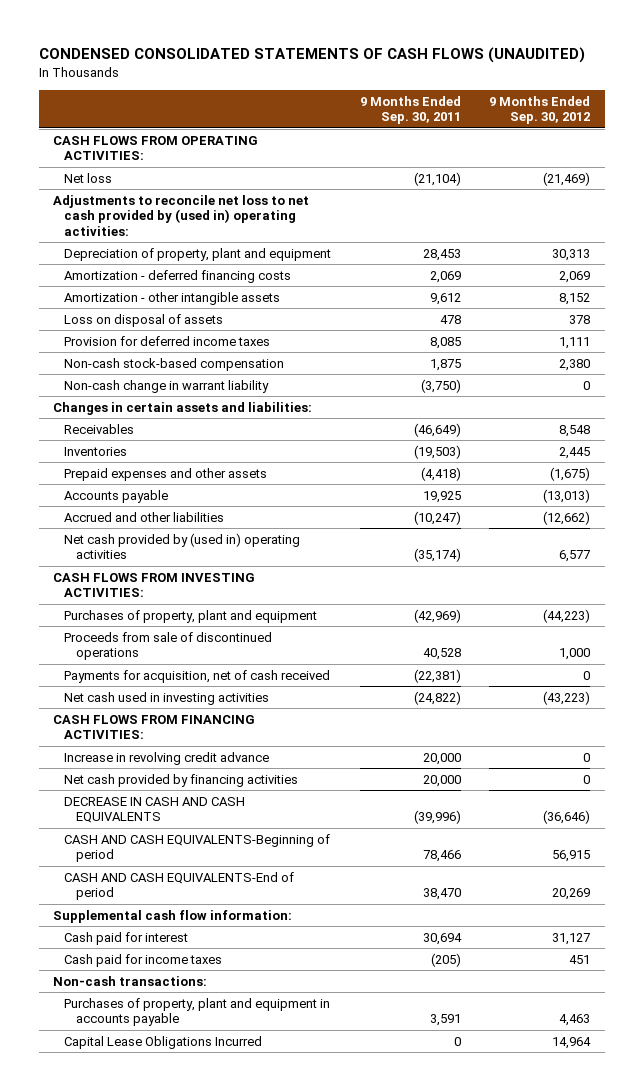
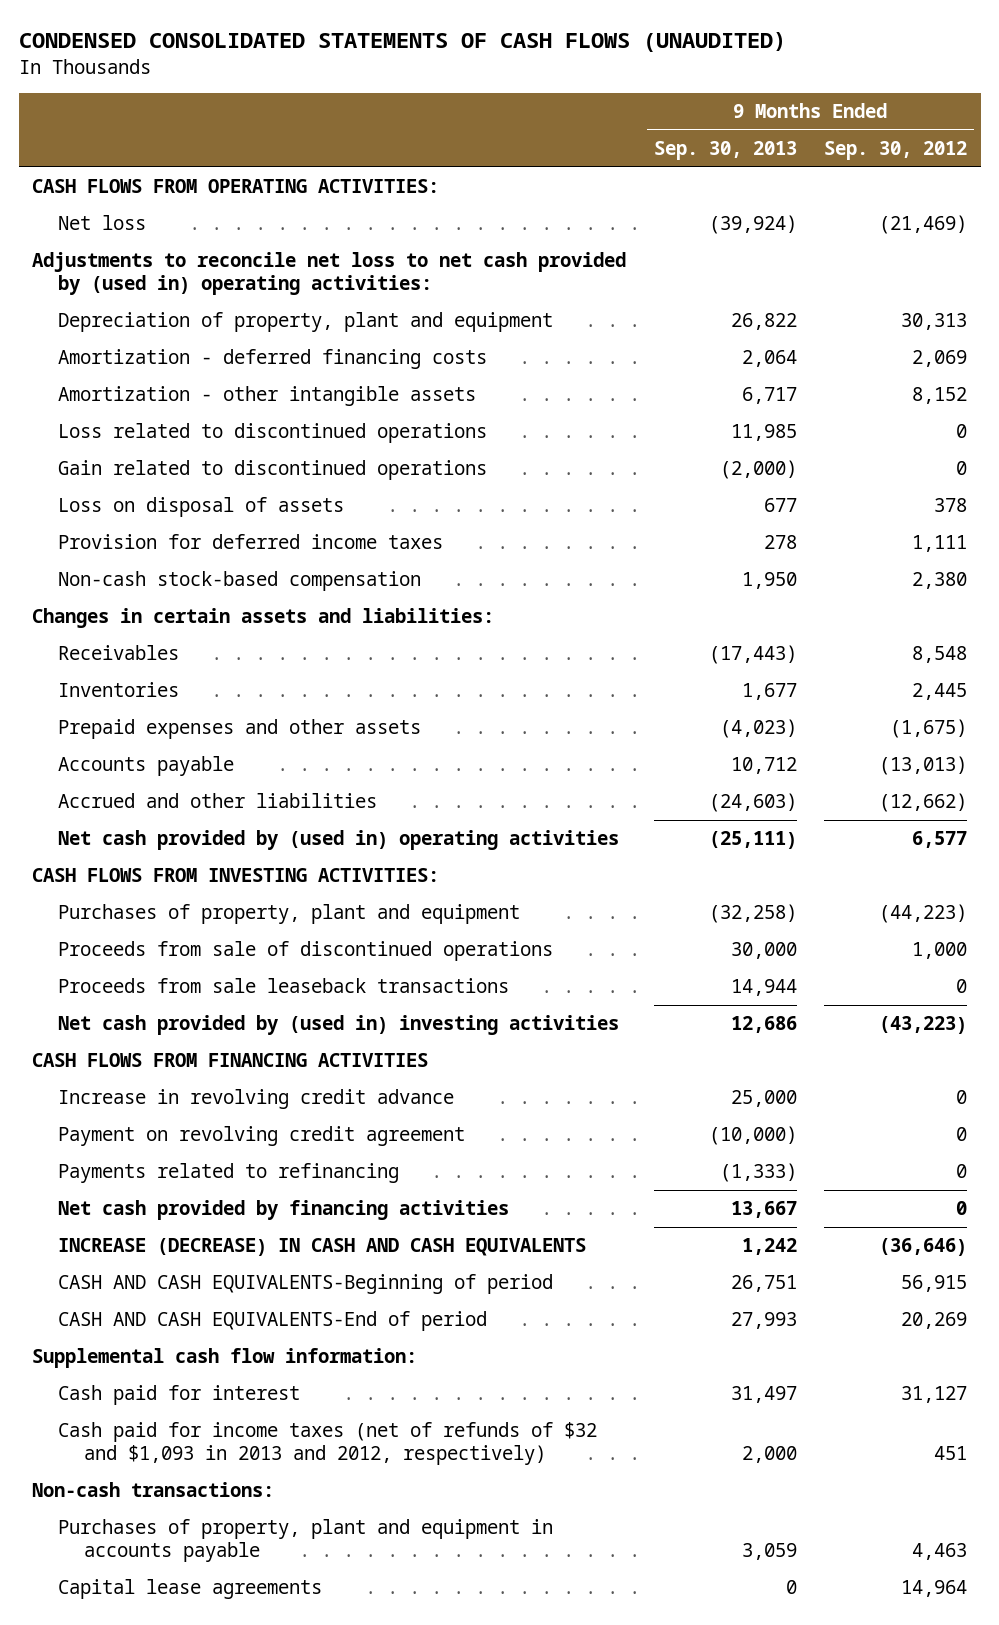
[359,95,461,125] 9 Months Ended Sep. 30, 2011 -> none
none -> [653,141,797,161] Sep. 30, 2013
none -> [58,423,488,444] Loss related to discontinued operations
none -> [58,460,488,481] Gain related to discontinued operations
[64,379,270,393] Non-cash change in warrant liability -> none
[64,669,331,683] Payments for acquisition, net of cash received -> none
none -> [58,978,510,994] Proceeds from sale leaseback transactions
[64,691,270,705] Net cash used in investing activities -> [58,1015,620,1036] Net cash provided by (used in) investing activities
[53,714,256,740] CASH FLOWS FROM FINANCING ACTIVITIES: -> [32,1053,429,1068] CASH FLOWS FROM FINANCING ACTIVITIES
none -> [58,1126,466,1147] Payment on revolving credit agreement
none -> [58,1163,400,1184] Payments related to refinancing
[64,796,246,824] DECREASE IN CASH AND CASH EQUIVALENTS -> [58,1238,587,1257] INCREASE (DECREASE) IN CASH AND CASH EQUIVALENTS
[64,953,223,967] Cash paid for income taxes -> [58,1422,598,1466] Cash paid for income taxes (net of refunds of $32 and $1,093 in 2013 and 2012, respectively)
[64,1035,263,1049] Capital Lease Obligations Incurred -> [58,1579,323,1600] Capital lease agreements

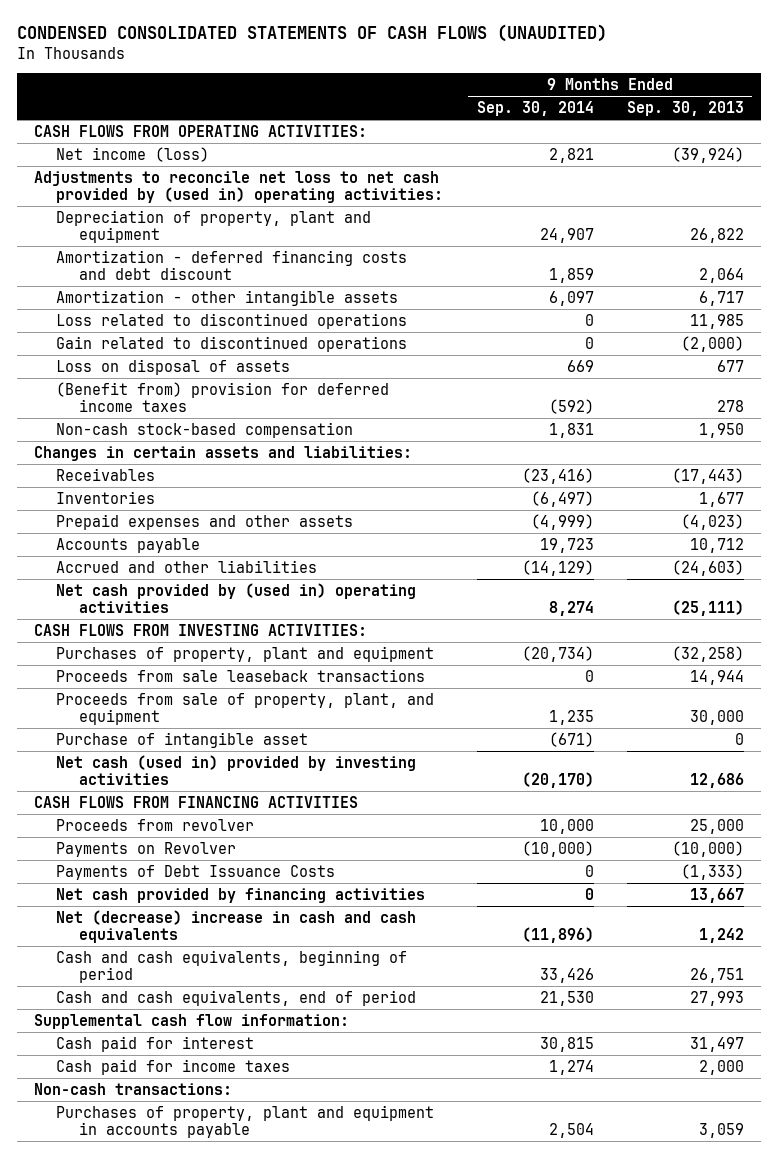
[823,141,967,161] Sep. 30, 2012 -> none
none -> [476,100,594,116] Sep. 30, 2014
[58,215,147,231] Net loss -> [56,146,210,162] Net income (loss)
[58,349,488,370] Amortization - deferred financing costs -> [56,249,408,280] Amortization - deferred financing costs and debt discount
[58,534,444,550] Provision for deferred income taxes -> [56,381,390,412] (Benefit from) provision for deferred income taxes
[58,941,554,962] Proceeds from sale of discontinued operations -> none
none -> [56,692,435,725] Proceeds from sale of property, plant, and equipment
none -> [56,731,309,748] Purchase of intangible asset
[58,1015,620,1036] Net cash provided by (used in) investing activities -> [56,754,417,785] Net cash (used in) provided by investing activities
[58,1089,455,1110] Increase in revolving credit advance -> [56,818,255,831] Proceeds from revolver
[58,1126,466,1147] Payment on revolving credit agreement -> [56,841,237,857] Payments on Revolver
[58,1163,400,1184] Payments related to refinancing -> [56,864,336,880] Payments of Debt Issuance Costs
[58,1238,587,1257] INCREASE (DECREASE) IN CASH AND CASH EQUIVALENTS -> [56,909,417,943] Net (decrease) increase in cash and cash equivalents
[58,1274,554,1295] CASH AND CASH EQUIVALENTS-Beginning of period -> [56,949,408,983] Cash and cash equivalents, beginning of period
[58,1311,488,1332] CASH AND CASH EQUIVALENTS-End of period -> [56,989,417,1006] Cash and cash equivalents, end of period
[58,1422,598,1466] Cash paid for income taxes (net of refunds of $32 and $1,093 in 2013 and 2012, respectively) -> [56,1058,291,1075] Cash paid for income taxes
[58,1579,323,1600] Capital lease agreements -> none

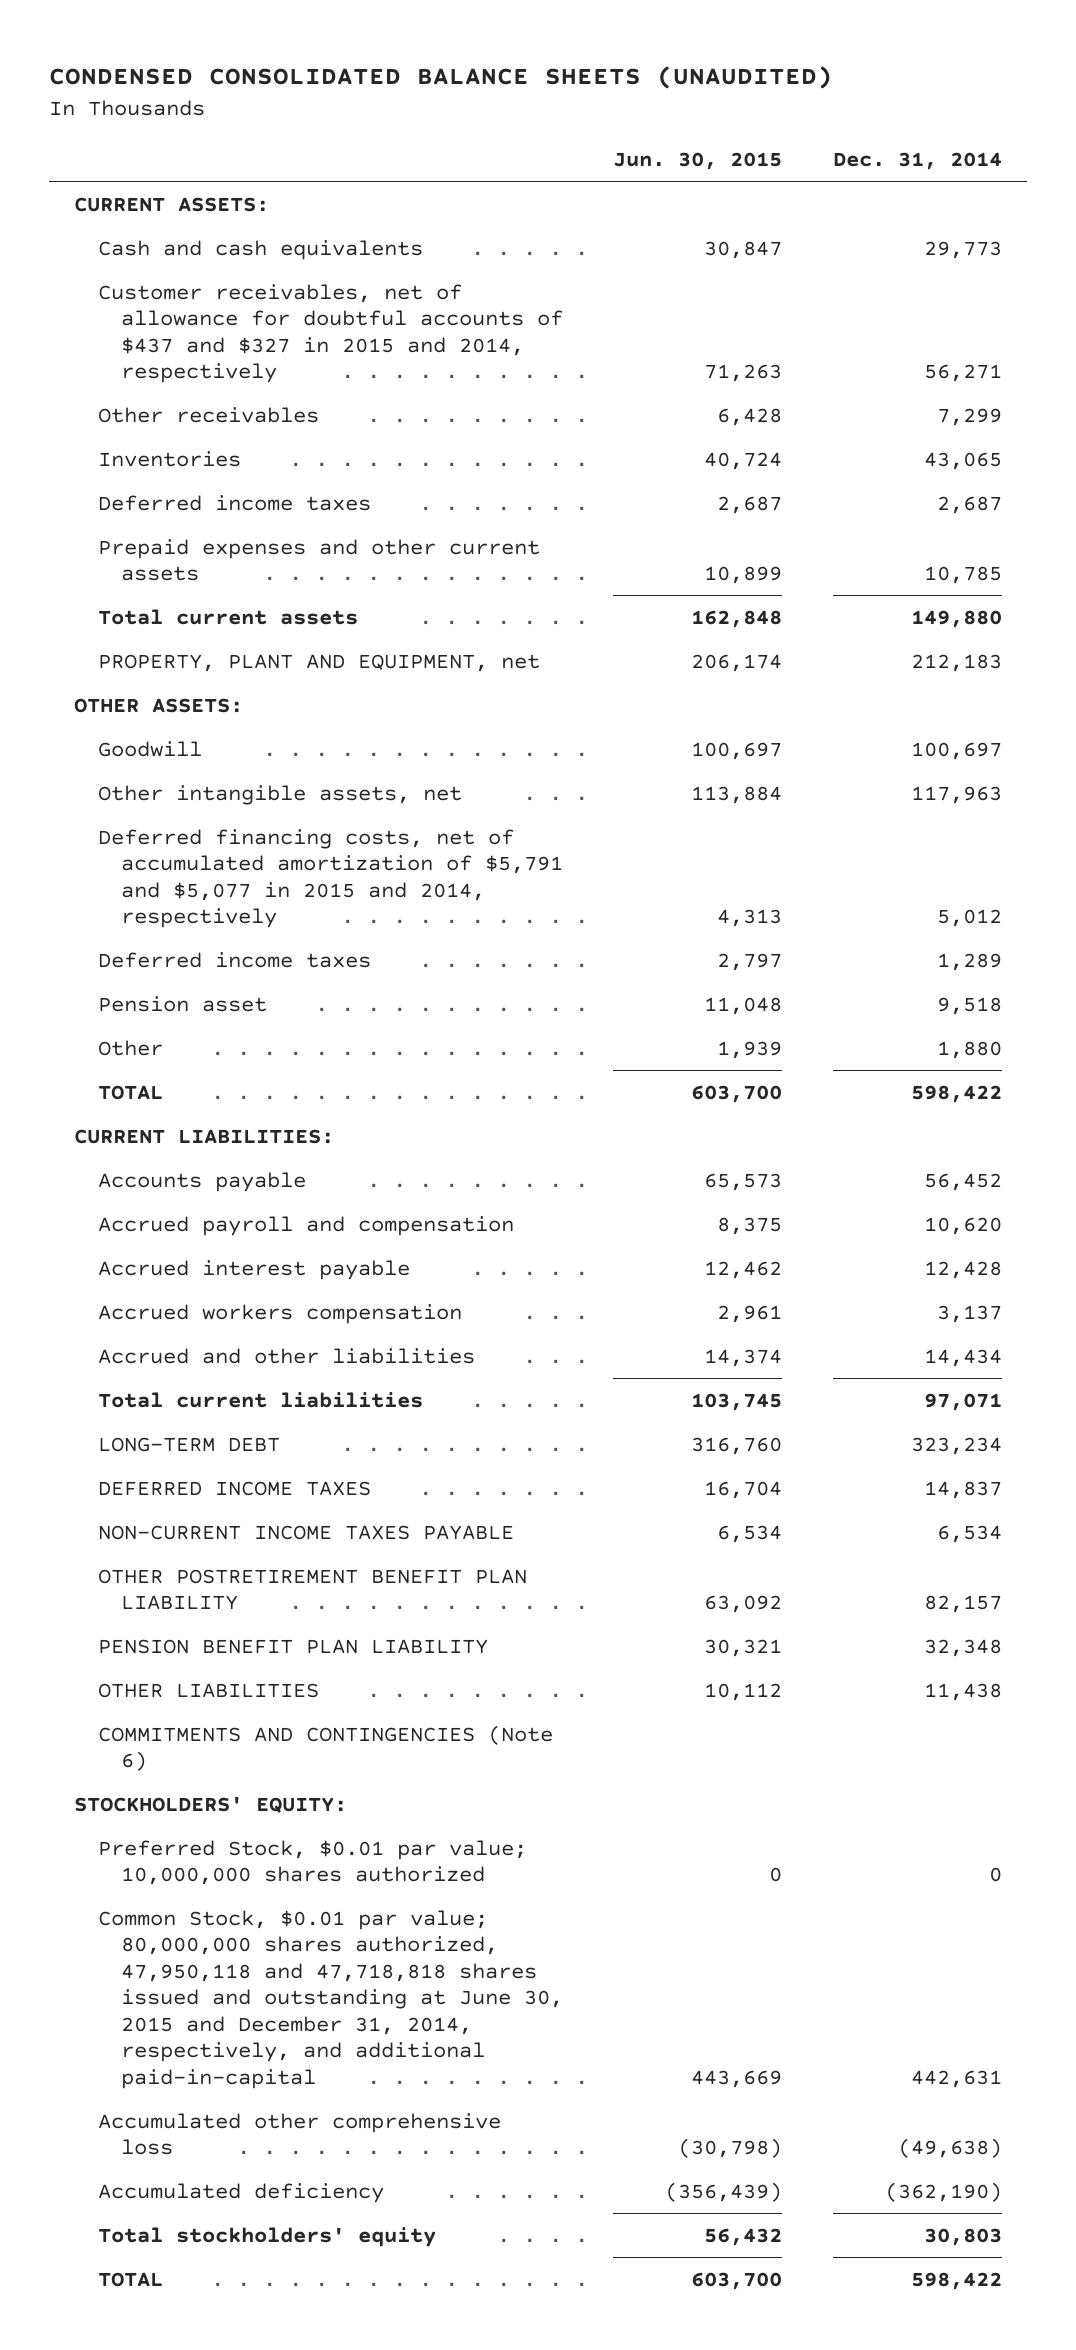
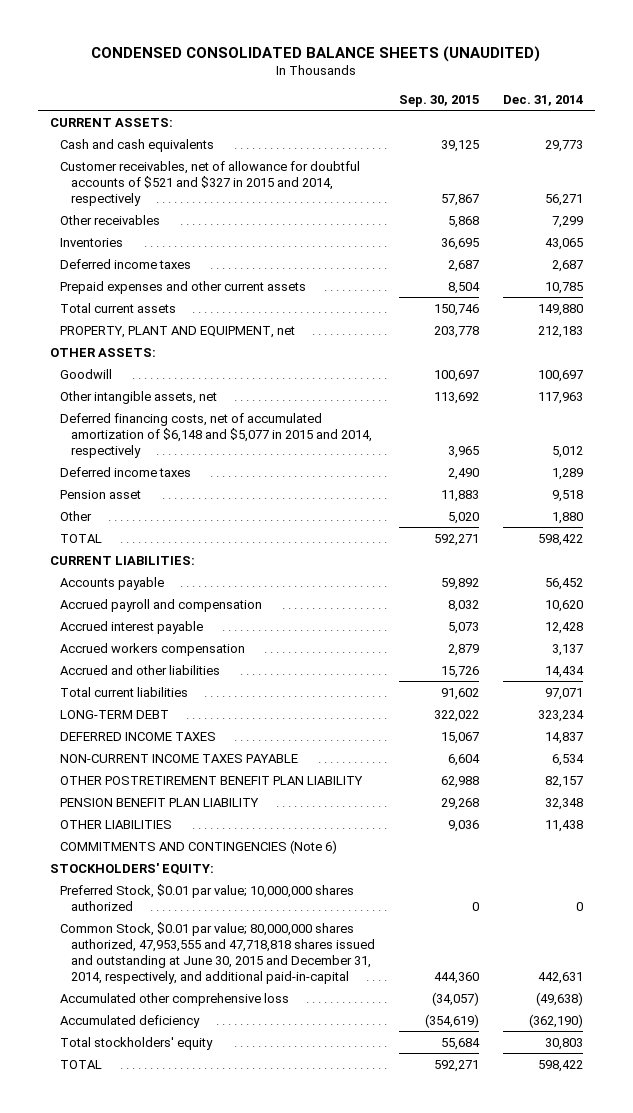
[613,151,783,170] Jun. 30, 2015 -> none
none -> [399,94,480,107] Sep. 30, 2015
[97,283,564,384] Customer receivables, net of allowance for doubtful accounts of $437 and $327 in 2015 and 2014, respectively -> [60,160,361,206] Customer receivables, net of allowance for doubtful accounts of $521 and $327 in 2015 and 2014, respectively
[97,828,564,929] Deferred financing costs, net of accumulated amortization of $5,791 and $5,077 in 2015 and 2014, respectively -> [60,412,373,458] Deferred financing costs, net of accumulated amortization of $6,148 and $5,077 in 2015 and 2014, respectively
[97,1909,564,2089] Common Stock, $0.01 par value; 80,000,000 shares authorized, 47,950,118 and 47,718,818 shares issued and outstanding at June 30, 2015 and December 31, 2014, respectively, and additional paid-in-capital -> [60,921,376,984] Common Stock, $0.01 par value; 80,000,000 shares authorized, 47,953,555 and 47,718,818 shares issued and outstanding at June 30, 2015 and December 31, 2014, respectively, and additional paid-in-capital

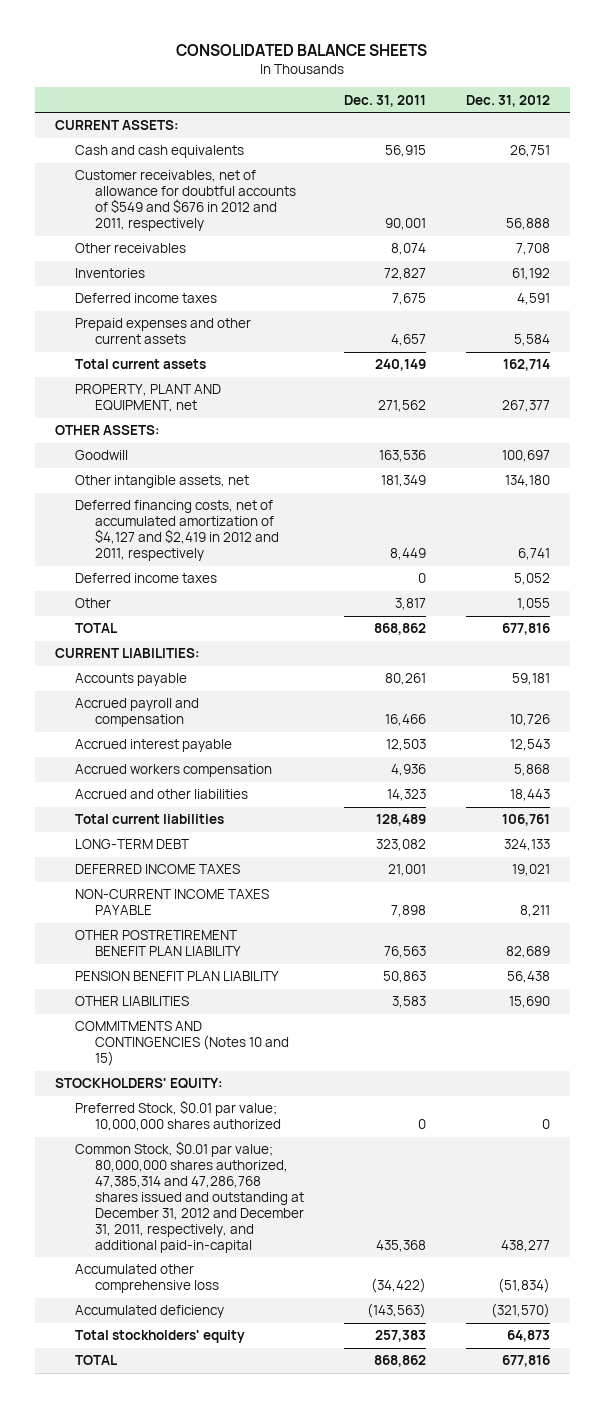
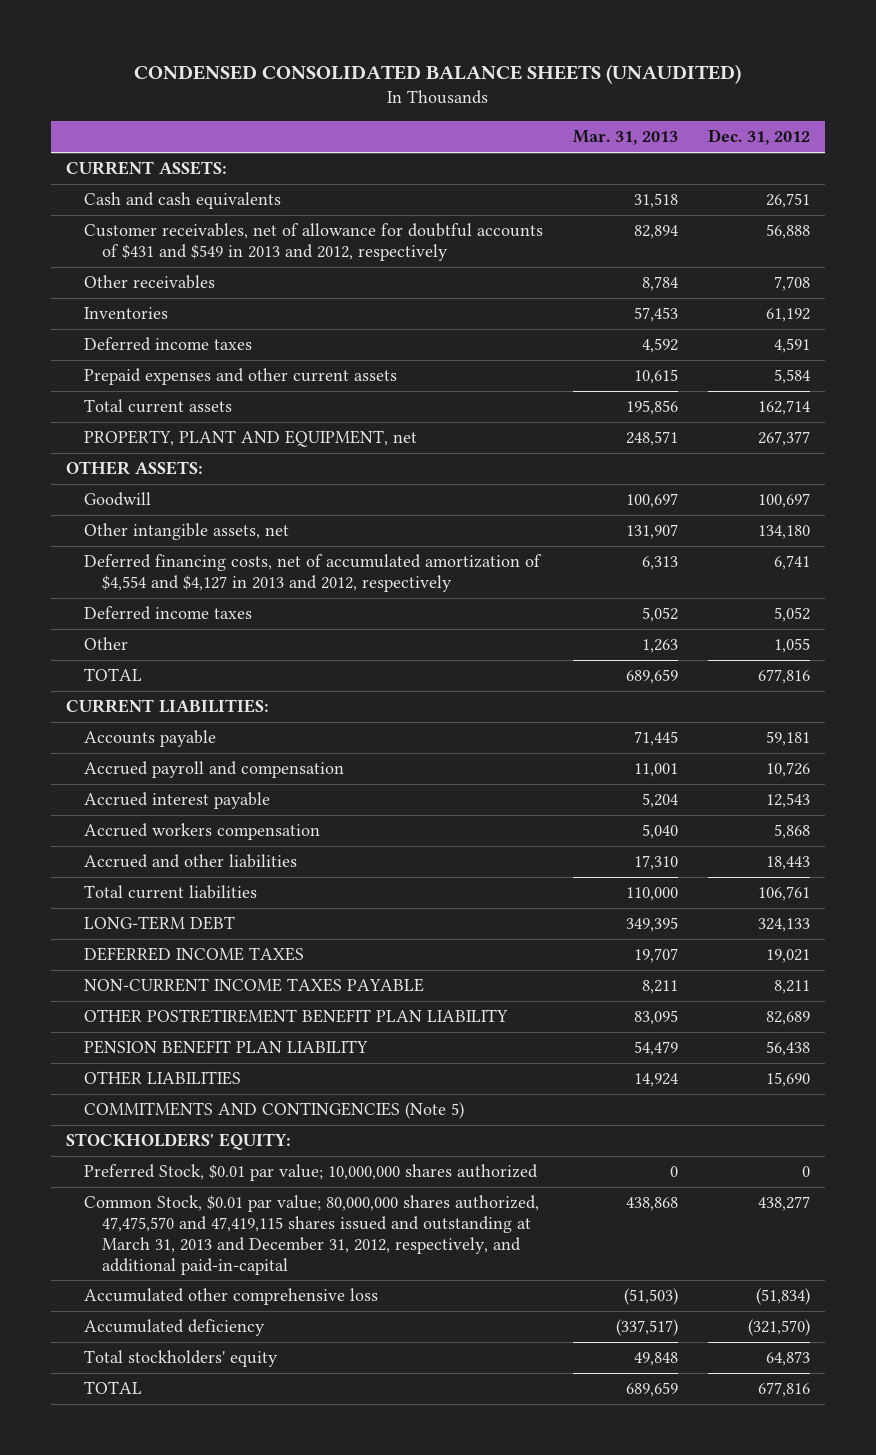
[176,43,428,56] CONSOLIDATED BALANCE SHEETS -> [133,64,741,85] CONDENSED CONSOLIDATED BALANCE SHEETS (UNAUDITED)
[343,94,426,107] Dec. 31, 2011 -> none
none -> [572,130,678,146] Mar. 31, 2013
[74,170,296,231] Customer receivables, net of allowance for doubtful accounts of $549 and $676 in 2012 and 2011, respectively -> [84,223,544,262] Customer receivables, net of allowance for doubtful accounts of $431 and $549 in 2013 and 2012, respectively
[74,500,279,561] Deferred financing costs, net of accumulated amortization of $4,127 and $2,419 in 2012 and 2011, respectively -> [84,554,543,593] Deferred financing costs, net of accumulated amortization of $4,554 and $4,127 in 2013 and 2012, respectively
[74,1021,289,1067] COMMITMENTS AND CONTINGENCIES (Notes 10 and 15) -> [84,1102,465,1120] COMMITMENTS AND CONTINGENCIES (Note 5)
[74,1141,304,1253] Common Stock, $0.01 par value; 80,000,000 shares authorized, 47,385,314 and 47,286,768 shares issued and outstanding at December 31, 2012 and December 31, 2011, respectively, and additional paid-in-capital -> [84,1195,540,1275] Common Stock, $0.01 par value; 80,000,000 shares authorized, 47,475,570 and 47,419,115 shares issued and outstanding at March 31, 2013 and December 31, 2012, respectively, and additional paid-in-capital

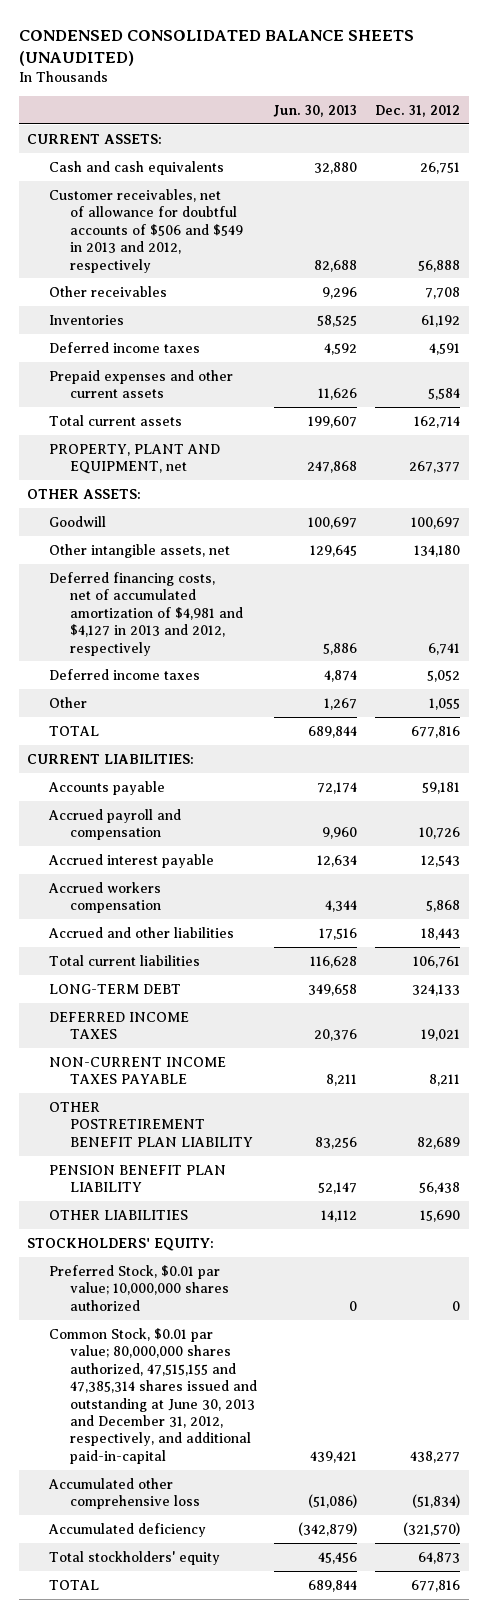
[572,130,678,146] Mar. 31, 2013 -> none
none -> [273,104,358,117] Jun. 30, 2013
[84,223,544,262] Customer receivables, net of allowance for doubtful accounts of $431 and $549 in 2013 and 2012, respectively -> [48,188,243,273] Customer receivables, net of allowance for doubtful accounts of $506 and $549 in 2013 and 2012, respectively
[84,554,543,593] Deferred financing costs, net of accumulated amortization of $4,554 and $4,127 in 2013 and 2012, respectively -> [48,571,243,656] Deferred financing costs, net of accumulated amortization of $4,981 and $4,127 in 2013 and 2012, respectively
[84,1102,465,1120] COMMITMENTS AND CONTINGENCIES (Note 5) -> none
[84,1195,540,1275] Common Stock, $0.01 par value; 80,000,000 shares authorized, 47,475,570 and 47,419,115 shares issued and outstanding at March 31, 2013 and December 31, 2012, respectively, and additional paid-in-capital -> [48,1327,257,1464] Common Stock, $0.01 par value; 80,000,000 shares authorized, 47,515,155 and 47,385,314 shares issued and outstanding at June 30, 2013 and December 31, 2012, respectively, and additional paid-in-capital

